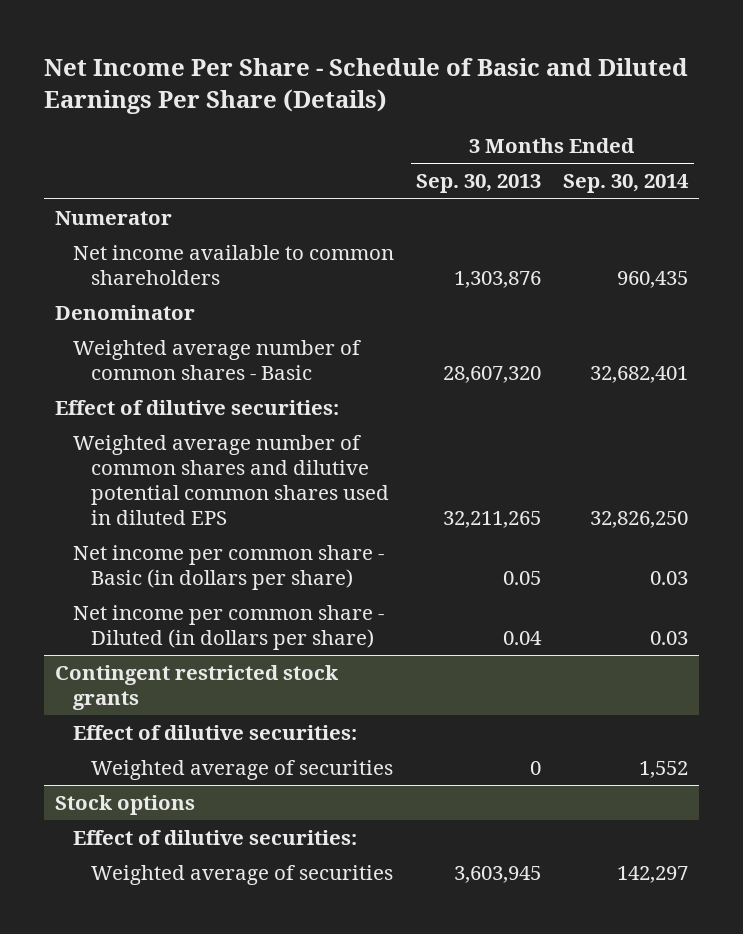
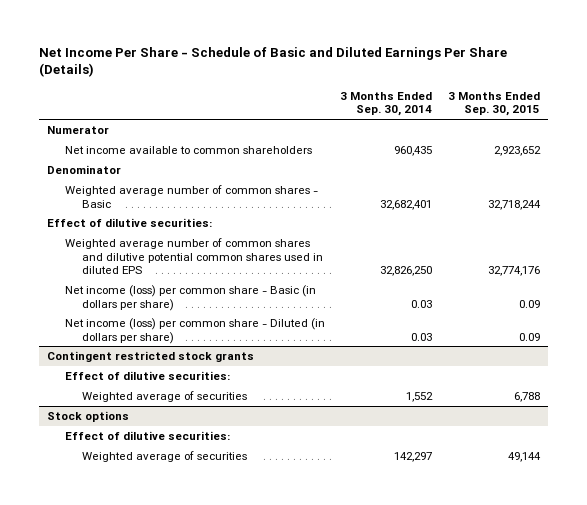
[416,174,542,194] Sep. 30, 2013 -> none
none -> [448,91,541,117] 3 Months Ended Sep. 30, 2015
[72,544,384,590] Net income per common share - Basic (in dollars per share) -> [64,285,316,311] Net income (loss) per common share - Basic (in dollars per share)
[72,604,384,650] Net income per common share - Diluted (in dollars per share) -> [64,318,325,344] Net income (loss) per common share - Diluted (in dollars per share)

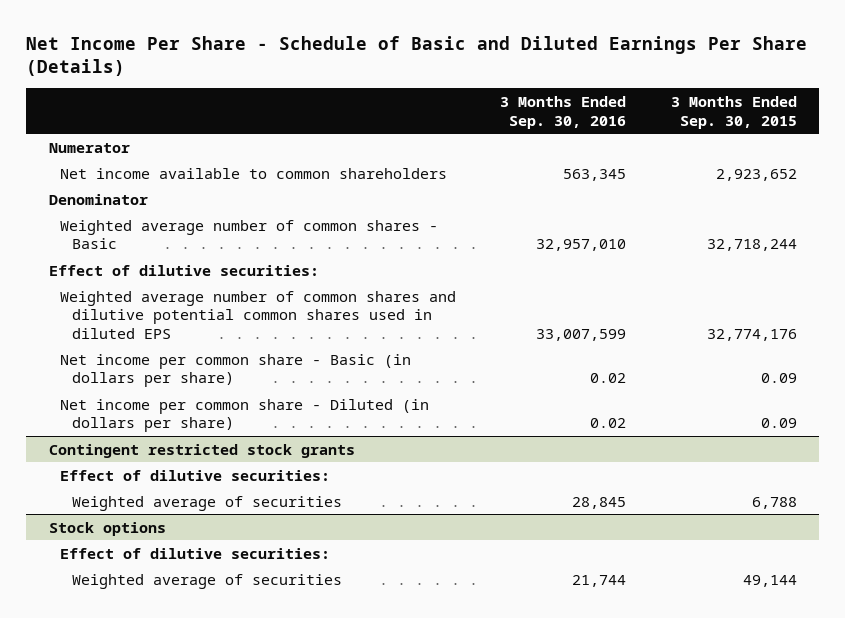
[340,91,433,117] 3 Months Ended Sep. 30, 2014 -> none
none -> [500,95,627,129] 3 Months Ended Sep. 30, 2016
[64,285,316,311] Net income (loss) per common share - Basic (in dollars per share) -> [60,353,412,388] Net income per common share - Basic (in dollars per share)
[64,318,325,344] Net income (loss) per common share - Diluted (in dollars per share) -> [60,398,430,433] Net income per common share - Diluted (in dollars per share)

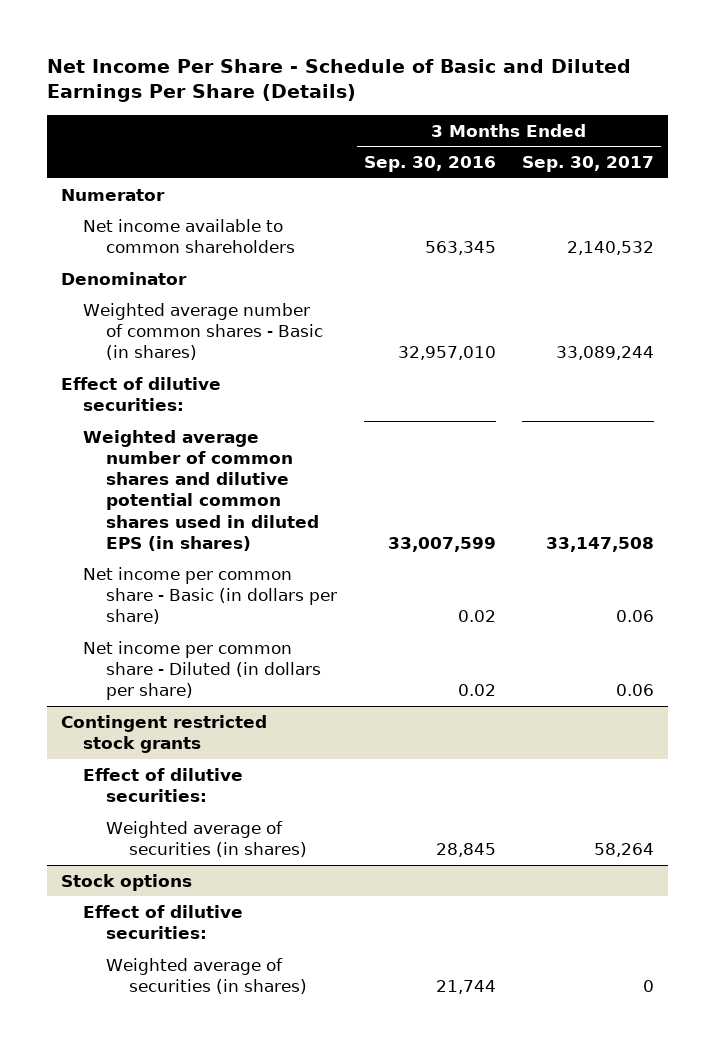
[670,95,797,129] 3 Months Ended Sep. 30, 2015 -> none
none -> [522,155,655,172] Sep. 30, 2017
[60,219,439,250] Weighted average number of common shares - Basic -> [83,302,324,361] Weighted average number of common shares - Basic (in shares)
[60,290,457,339] Weighted average number of common shares and dilutive potential common shares used in diluted EPS -> [83,429,320,551] Weighted average number of common shares and dilutive potential common shares used in diluted EPS (in shares)
[71,495,342,511] Weighted average of securities -> [106,820,307,857] Weighted average of securities (in shares)
[71,573,342,589] Weighted average of securities -> [106,957,307,994] Weighted average of securities (in shares)

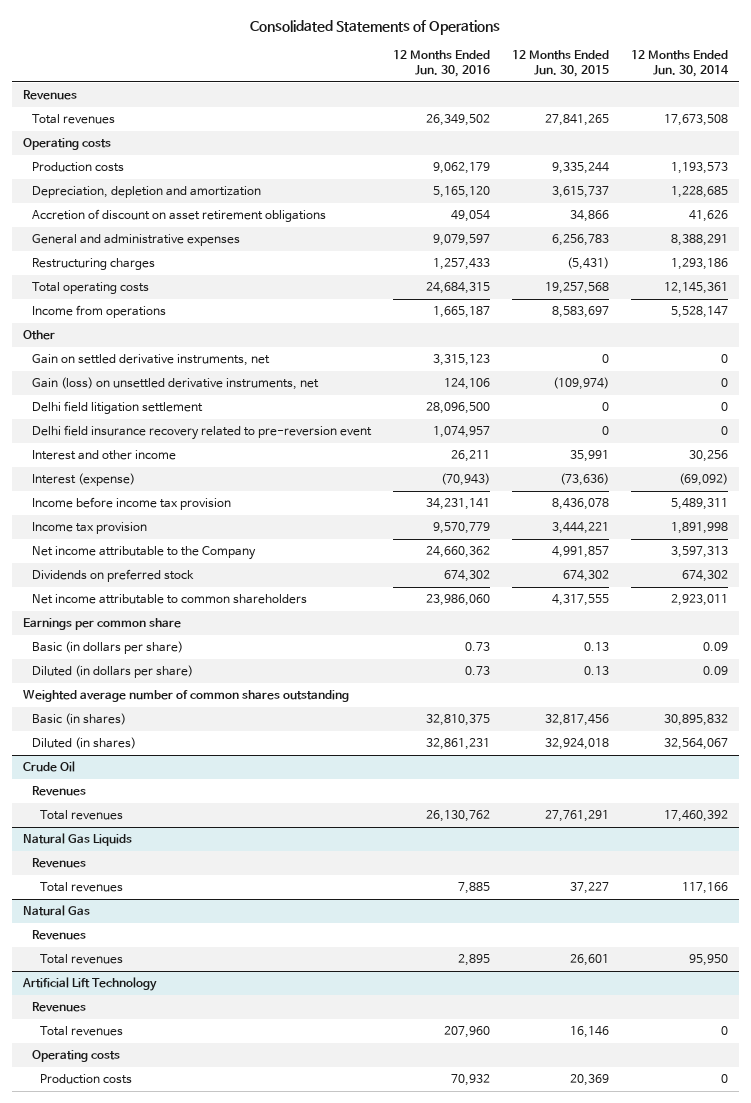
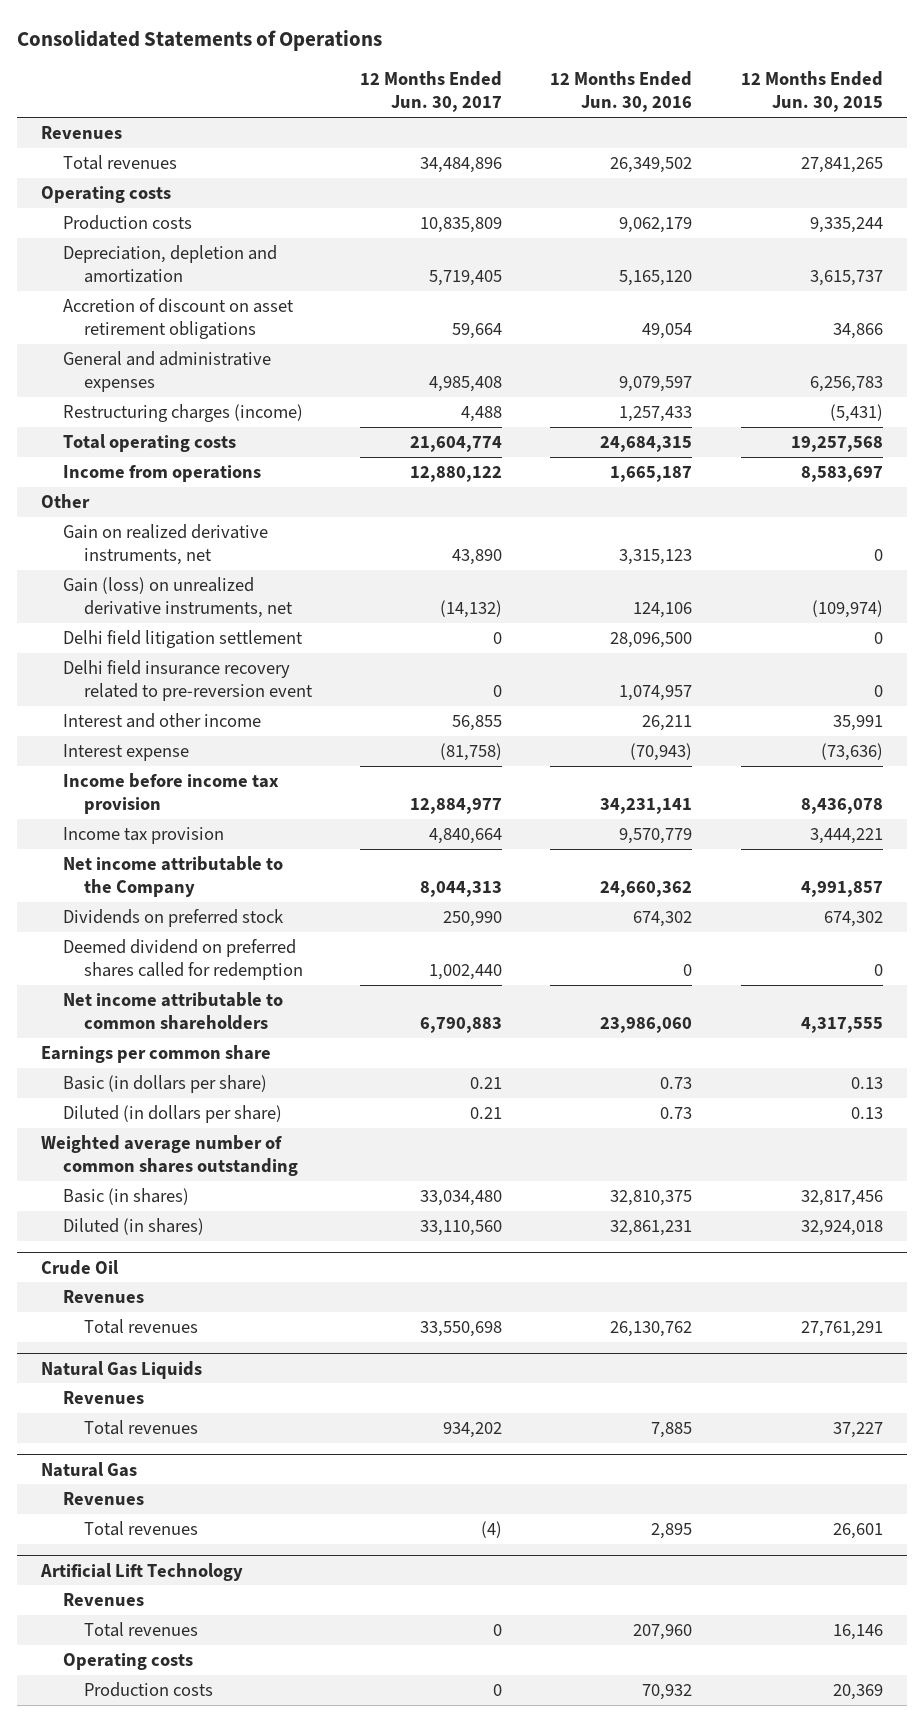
[630,49,729,78] 12 Months Ended Jun. 30, 2014 -> none
none -> [360,71,503,113] 12 Months Ended Jun. 30, 2017
[31,258,155,271] Restructuring charges -> [62,403,303,422] Restructuring charges (income)
[31,354,270,367] Gain on settled derivative instruments, net -> [62,523,268,566] Gain on realized derivative instruments, net
[31,377,319,391] Gain (loss) on unsettled derivative instruments, net -> [62,576,294,619] Gain (loss) on unrealized derivative instruments, net
[31,473,135,487] Interest (expense) -> [62,743,189,761] Interest expense
none -> [62,938,304,981] Deemed dividend on preferred shares called for redemption

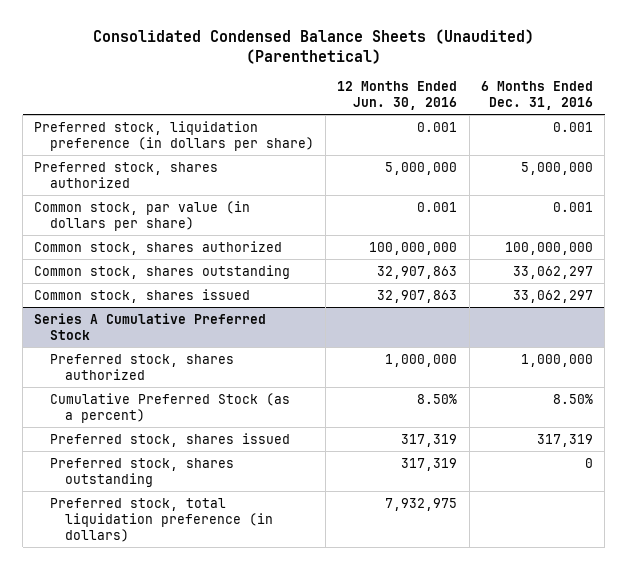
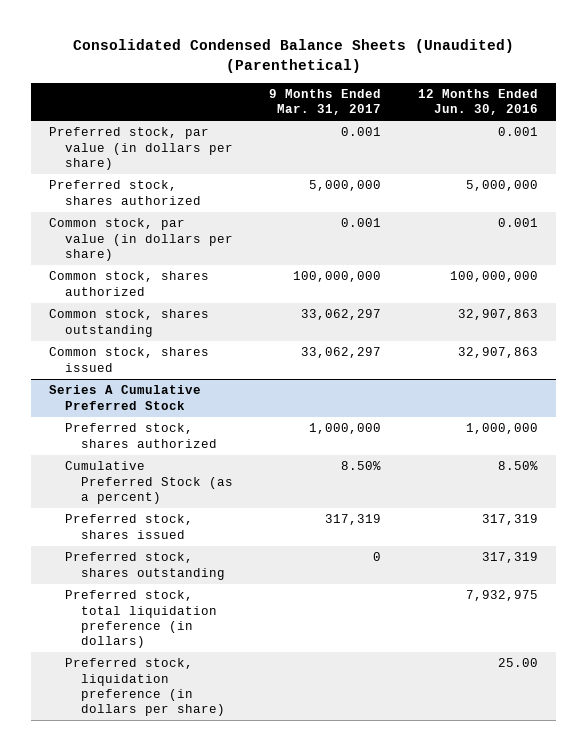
[481,81,594,110] 6 Months Ended Dec. 31, 2016 -> none
none -> [269,89,382,116] 9 Months Ended Mar. 31, 2017
[34,120,314,151] Preferred stock, liquidation preference (in dollars per share) -> [49,127,233,170] Preferred stock, par value (in dollars per share)
none -> [64,658,225,716] Preferred stock, liquidation preference (in dollars per share)

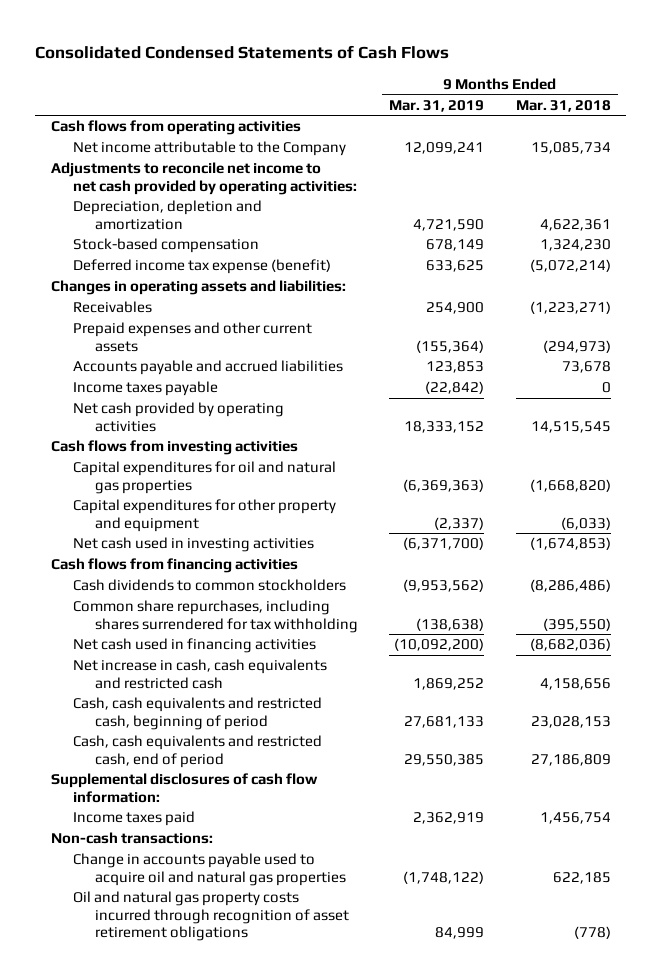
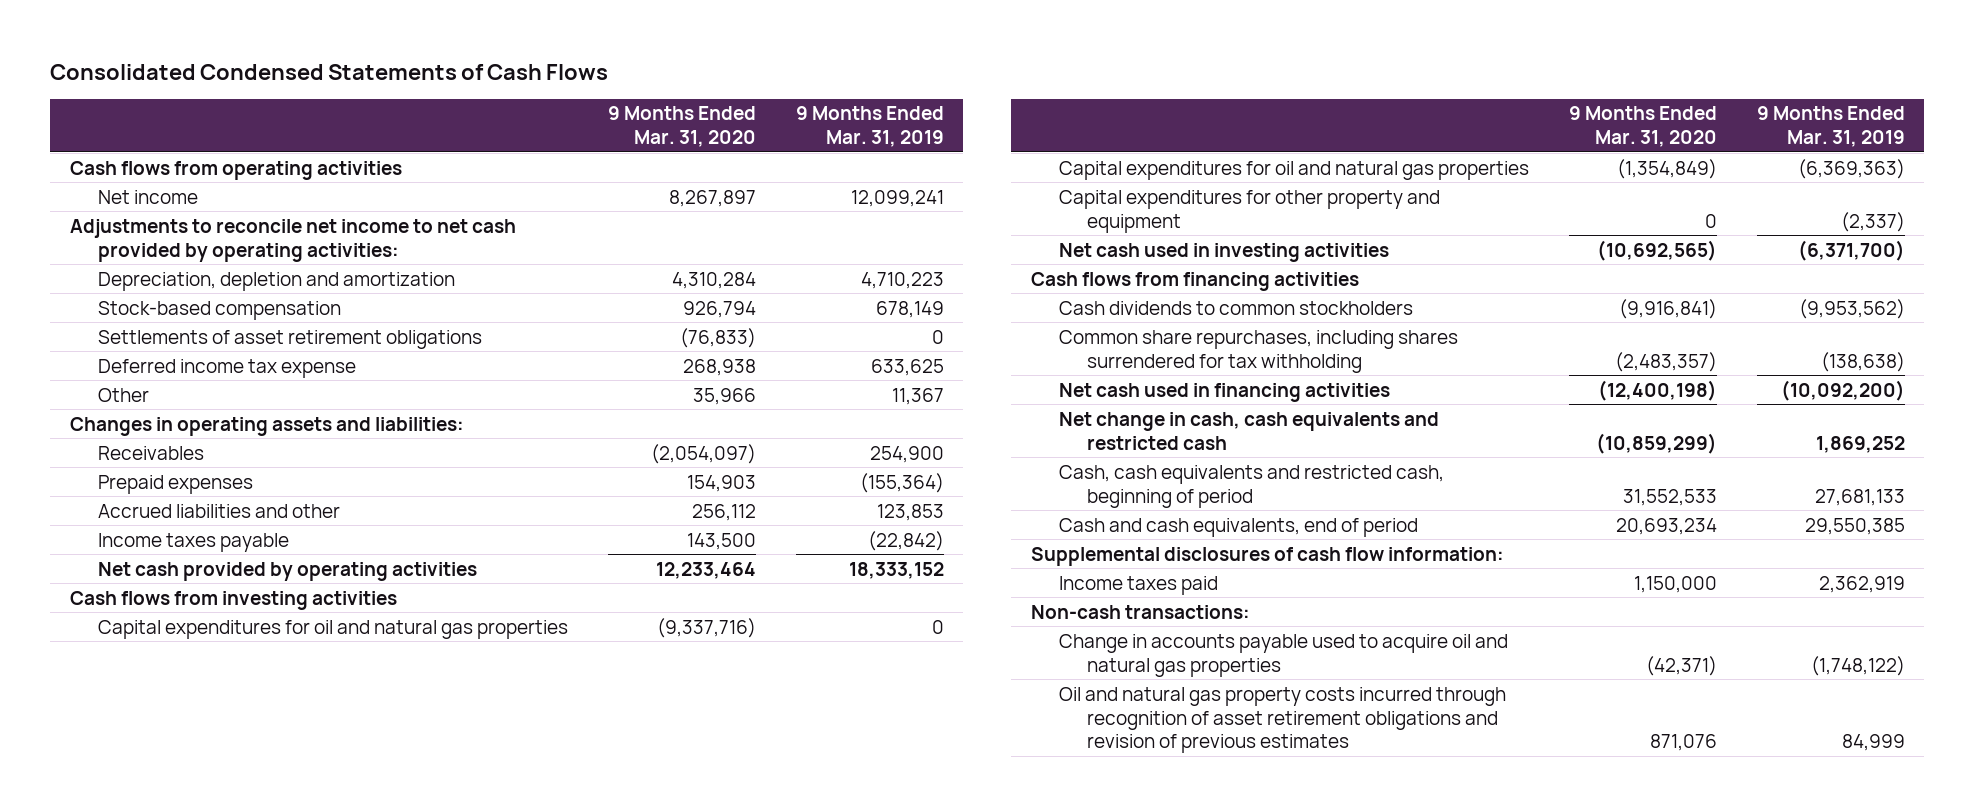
[515,99,611,112] Mar. 31, 2018 -> none
none -> [607,106,756,148] 9 Months Ended Mar. 31, 2020
[72,141,346,157] Net income attributable to the Company -> [97,189,198,204] Net income
[413,218,485,231] 4,721,590 -> [860,271,944,289] 4,710,223
none -> [97,329,482,349] Settlements of asset retirement obligations
[72,259,331,275] Deferred income tax expense (benefit) -> [97,358,356,378] Deferred income tax expense
none -> [97,387,149,402] Other
[72,322,312,352] Prepaid expenses and other current assets -> [97,474,253,494] Prepaid expenses
[72,360,343,376] Accounts payable and accrued liabilities -> [97,503,340,518] Accrued liabilities and other
none -> [97,619,568,639] Capital expenditures for oil and natural gas properties
[72,659,327,689] Net increase in cash, cash equivalents and restricted cash -> [1058,411,1439,450] Net change in cash, cash equivalents and restricted cash
[72,735,322,768] Cash, cash equivalents and restricted cash, end of period -> [1058,517,1418,537] Cash and cash equivalents, end of period
[72,891,350,941] Oil and natural gas property costs incurred through recognition of asset retirement obligations -> [1058,686,1506,754] Oil and natural gas property costs incurred through recognition of asset retirement obligations and revision of previous estimates

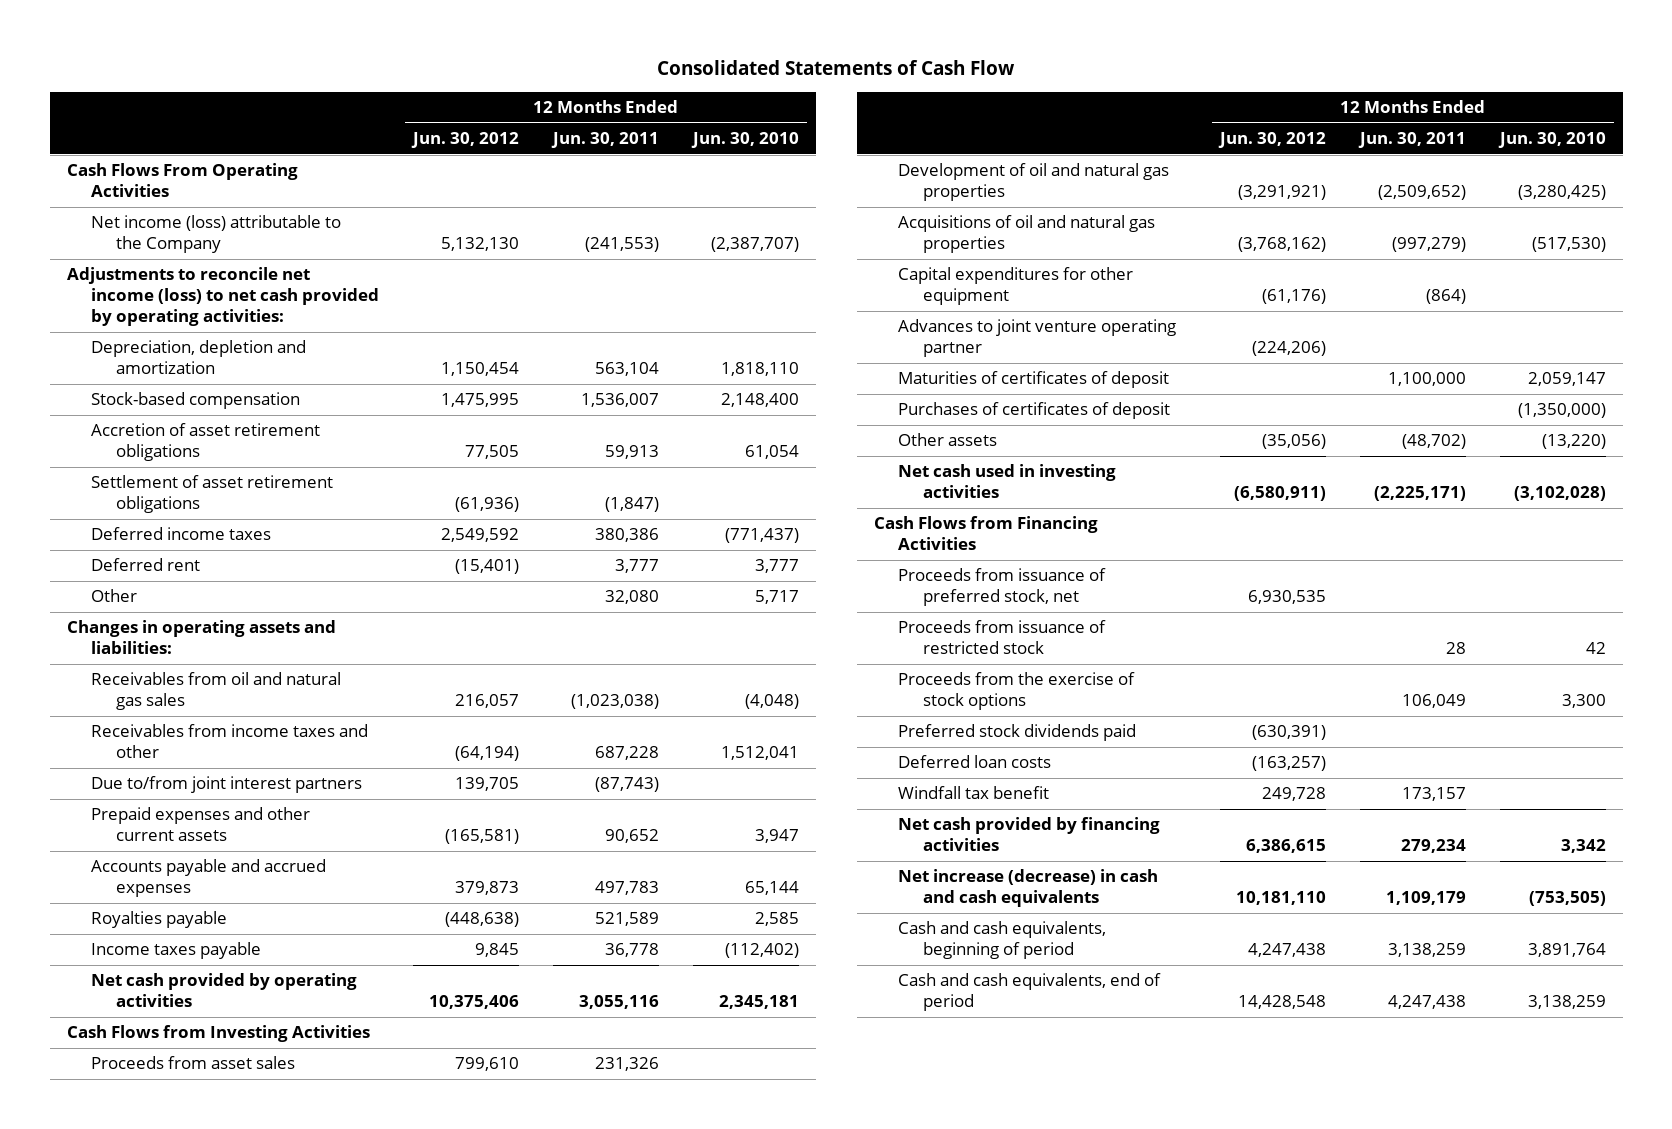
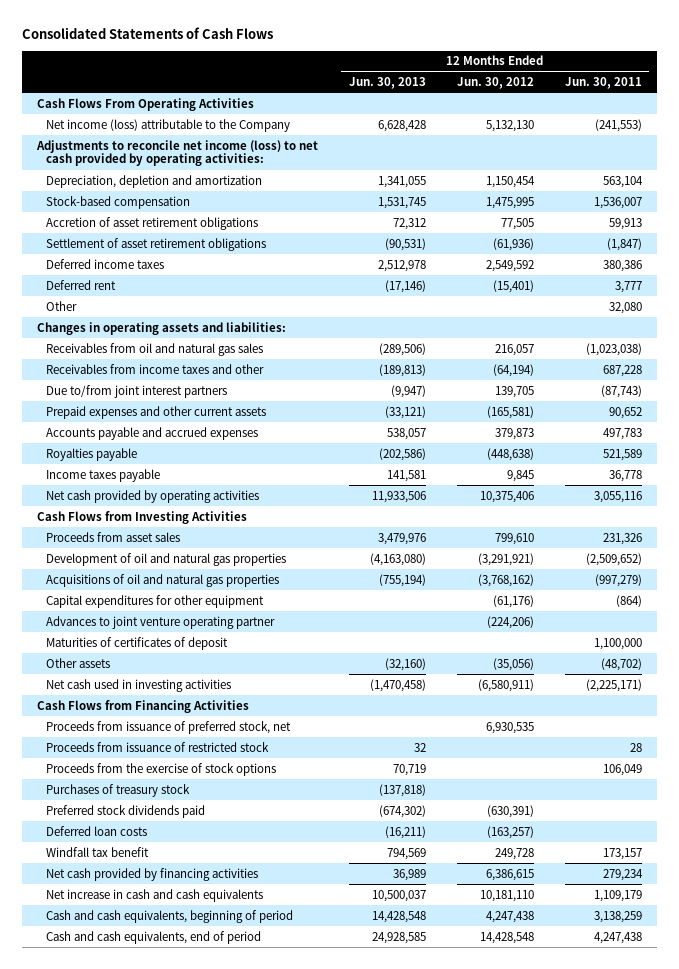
[657,60,1016,76] Consolidated Statements of Cash Flow -> [21,27,273,40] Consolidated Statements of Cash Flows
[690,132,799,149] Jun. 30, 2010 -> none
none -> [348,77,426,90] Jun. 30, 2013
[898,402,1171,420] Purchases of certificates of deposit -> none
none -> [46,783,191,797] Purchases of treasury stock
[898,869,1159,908] Net increase (decrease) in cash and cash equivalents -> [46,888,264,902] Net increase in cash and cash equivalents

